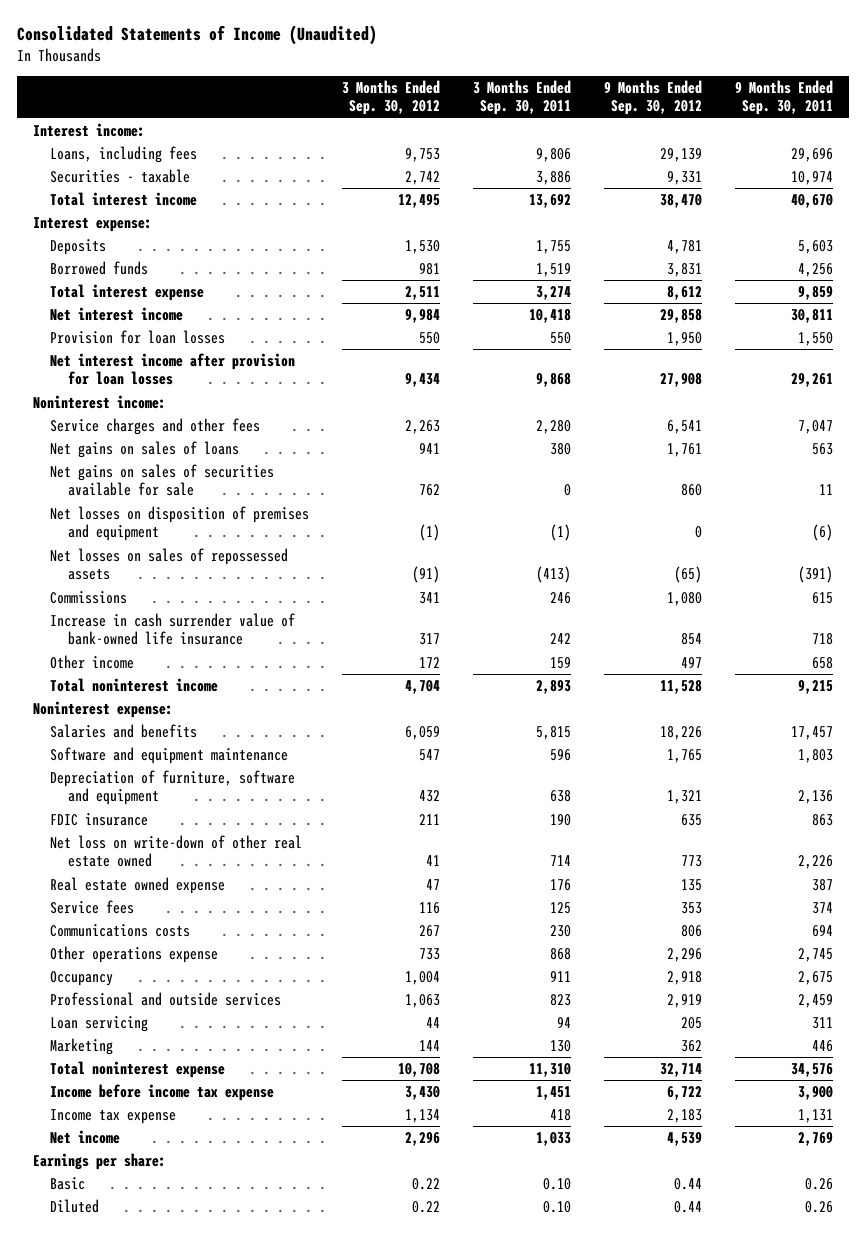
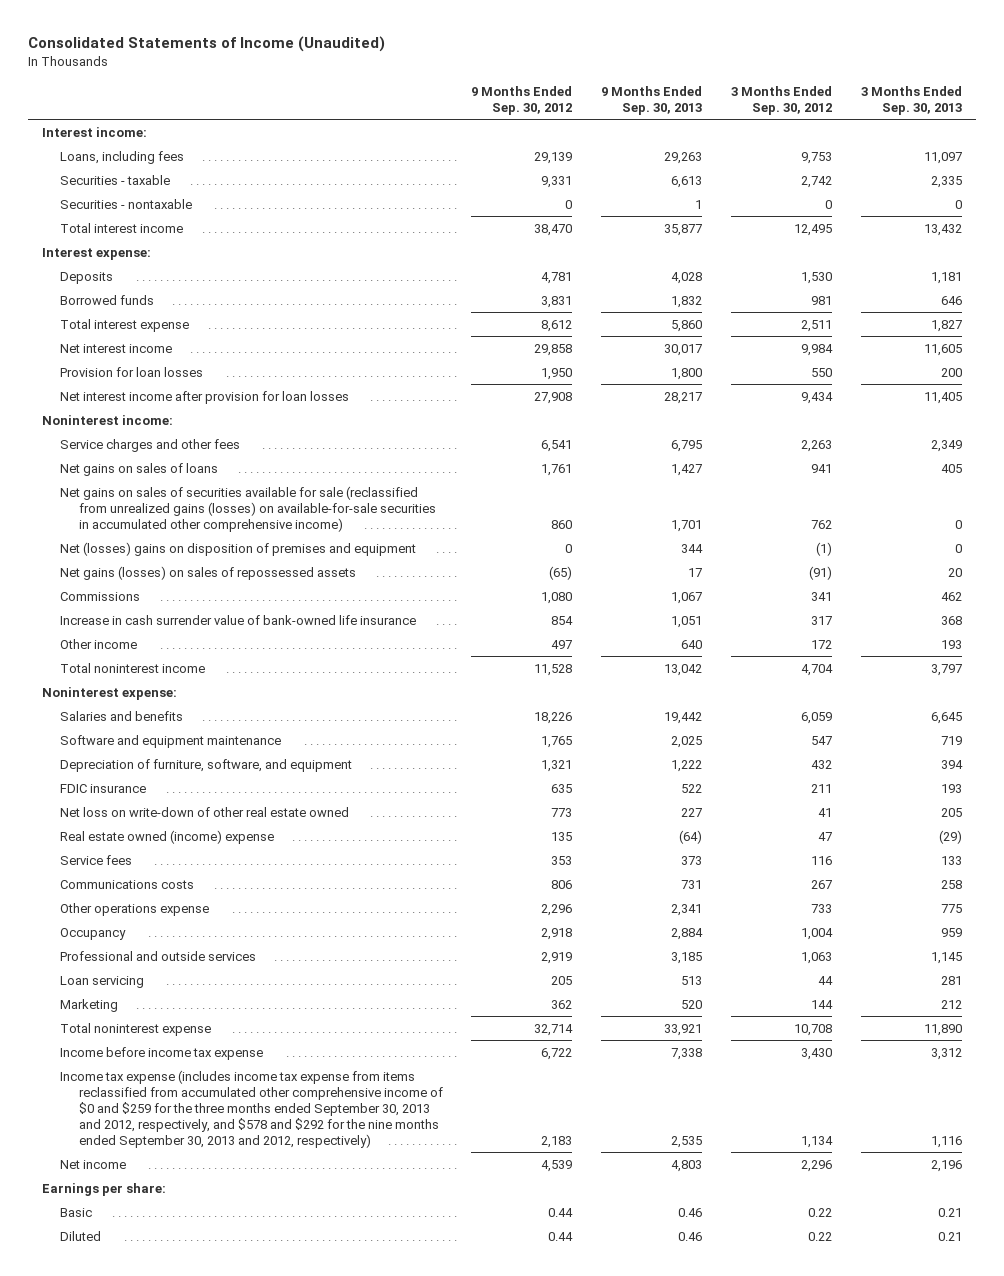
[473,80,572,116] 3 Months Ended Sep. 30, 2011 -> none
[735,80,834,116] 9 Months Ended Sep. 30, 2011 -> none
none -> [601,86,703,116] 9 Months Ended Sep. 30, 2013
none -> [860,86,962,116] 3 Months Ended Sep. 30, 2013
none -> [60,198,193,209] Securities - nontaxable
[50,464,275,497] Net gains on sales of securities available for sale -> [60,485,436,532] Net gains on sales of securities available for sale (reclassified from unrealized gains (losses) on available-for-sale securities in accumulated other comprehensive income)
[50,506,310,542] Net losses on disposition of premises and equipment -> [60,541,417,556] Net (losses) gains on disposition of premises and equipment
[50,548,289,581] Net losses on sales of repossessed assets -> [60,565,357,580] Net gains (losses) on sales of repossessed assets
[50,770,296,806] Depreciation of furniture, software and equipment -> [60,758,353,772] Depreciation of furniture, software, and equipment
[50,877,226,895] Real estate owned expense -> [60,829,275,844] Real estate owned (income) expense
[50,1109,177,1125] Income tax expense -> [60,1069,443,1149] Income tax expense (includes income tax expense from items reclassified from accumulated other comprehensive income of $0 and $259 for the three months ended September 30, 2013 and 2012, respectively, and $578 and $292 for the nine months ended September 30, 2013 and 2012, respectively)

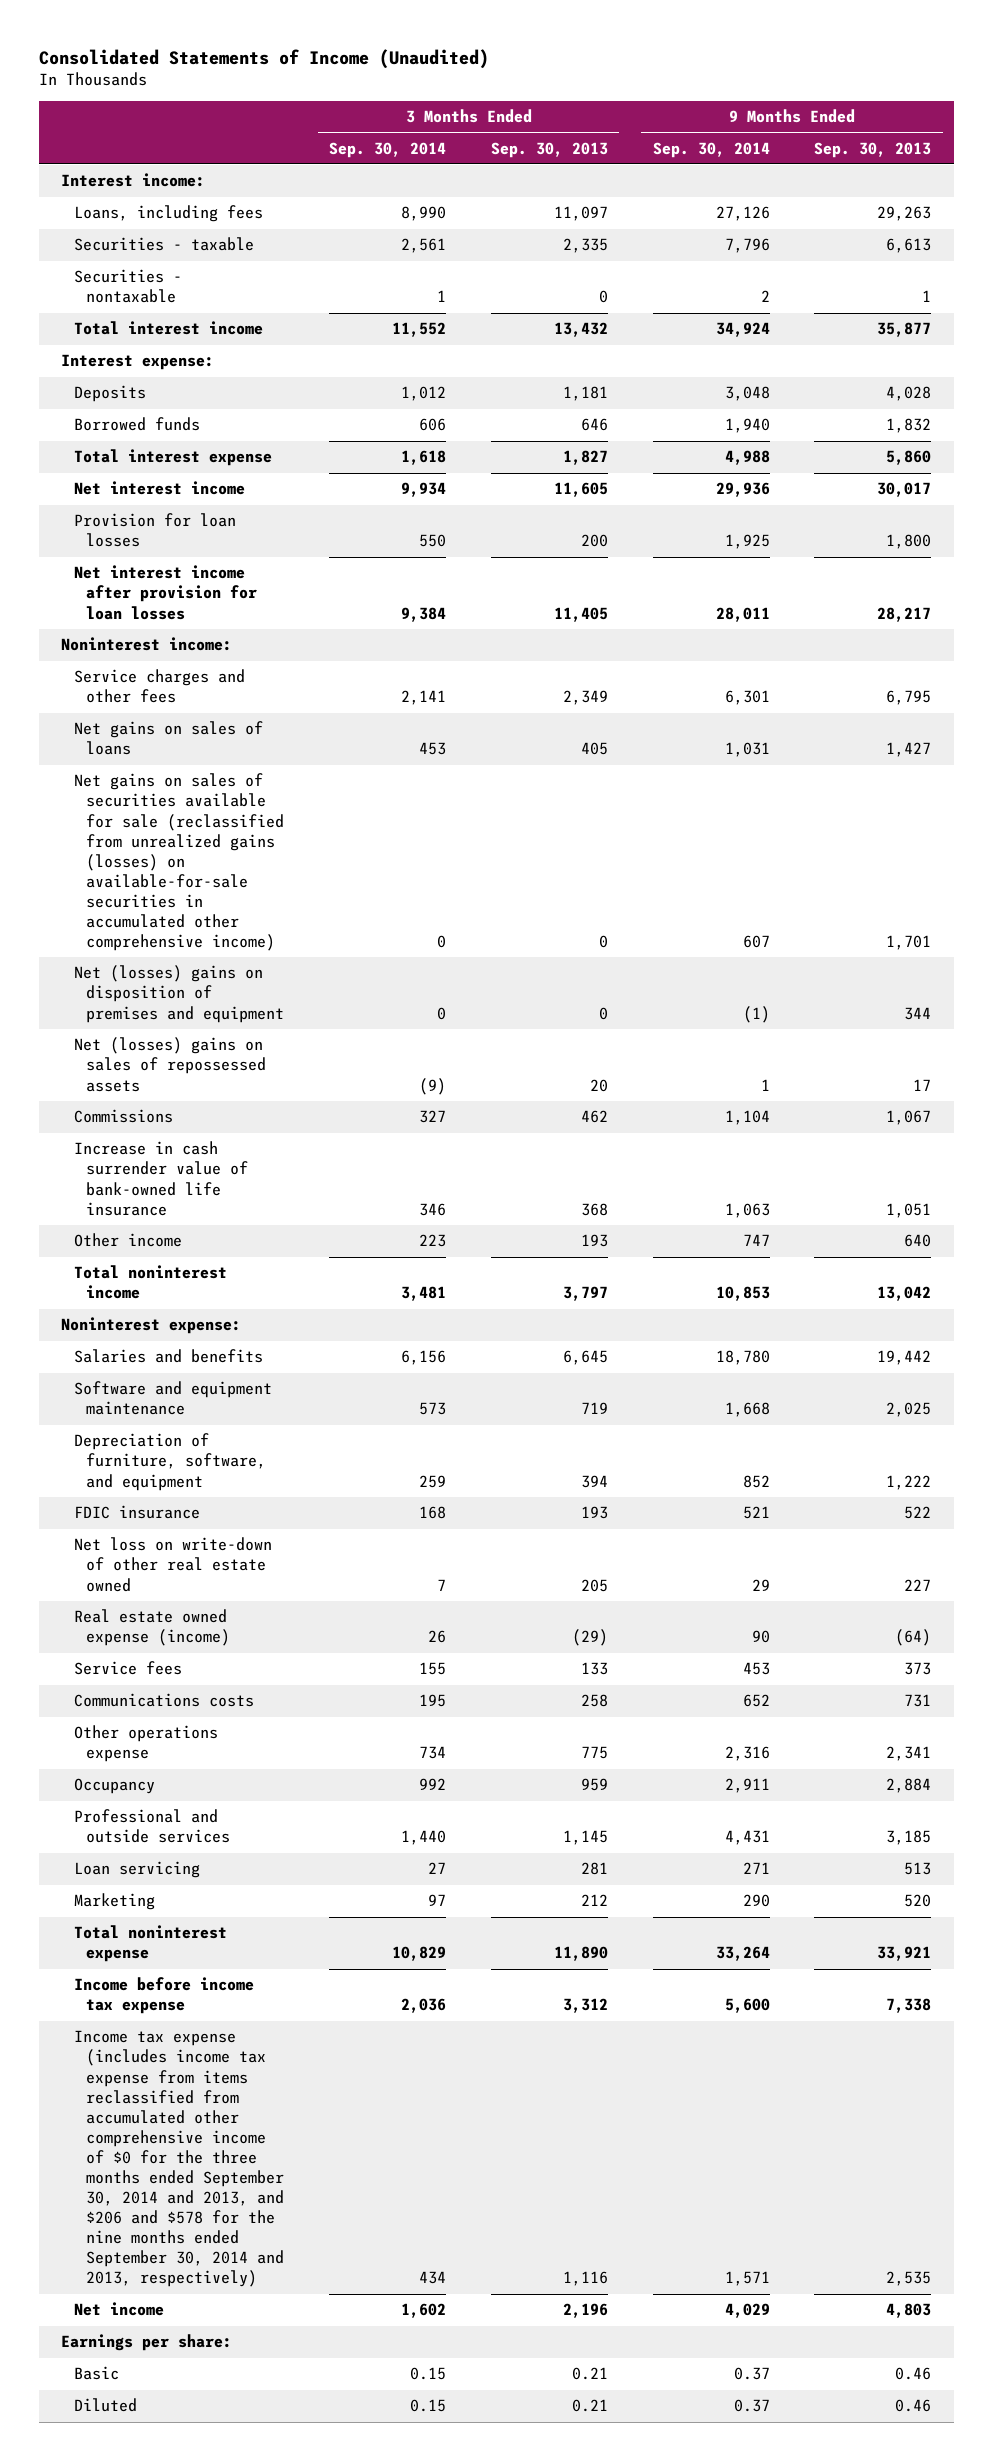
[471,86,573,116] 9 Months Ended Sep. 30, 2012 -> none
[730,86,832,116] 3 Months Ended Sep. 30, 2012 -> none
none -> [329,141,447,158] Sep. 30, 2014
none -> [652,141,770,158] Sep. 30, 2014
[60,565,357,580] Net gains (losses) on sales of repossessed assets -> [73,1037,267,1092] Net (losses) gains on sales of repossessed assets
[60,829,275,844] Real estate owned (income) expense -> [73,1609,231,1647] Real estate owned expense (income)
[60,1069,443,1149] Income tax expense (includes income tax expense from items reclassified from accumulated other comprehensive income of $0 and $259 for the three months ended September 30, 2013 and 2012, respectively, and $578 and $292 for the nine months ended September 30, 2013 and 2012, respectively) -> [73,2030,285,2288] Income tax expense (includes income tax expense from items reclassified from accumulated other comprehensive income of $0 for the three months ended September 30, 2014 and 2013, and $206 and $578 for the nine months ended September 30, 2014 and 2013, respectively)

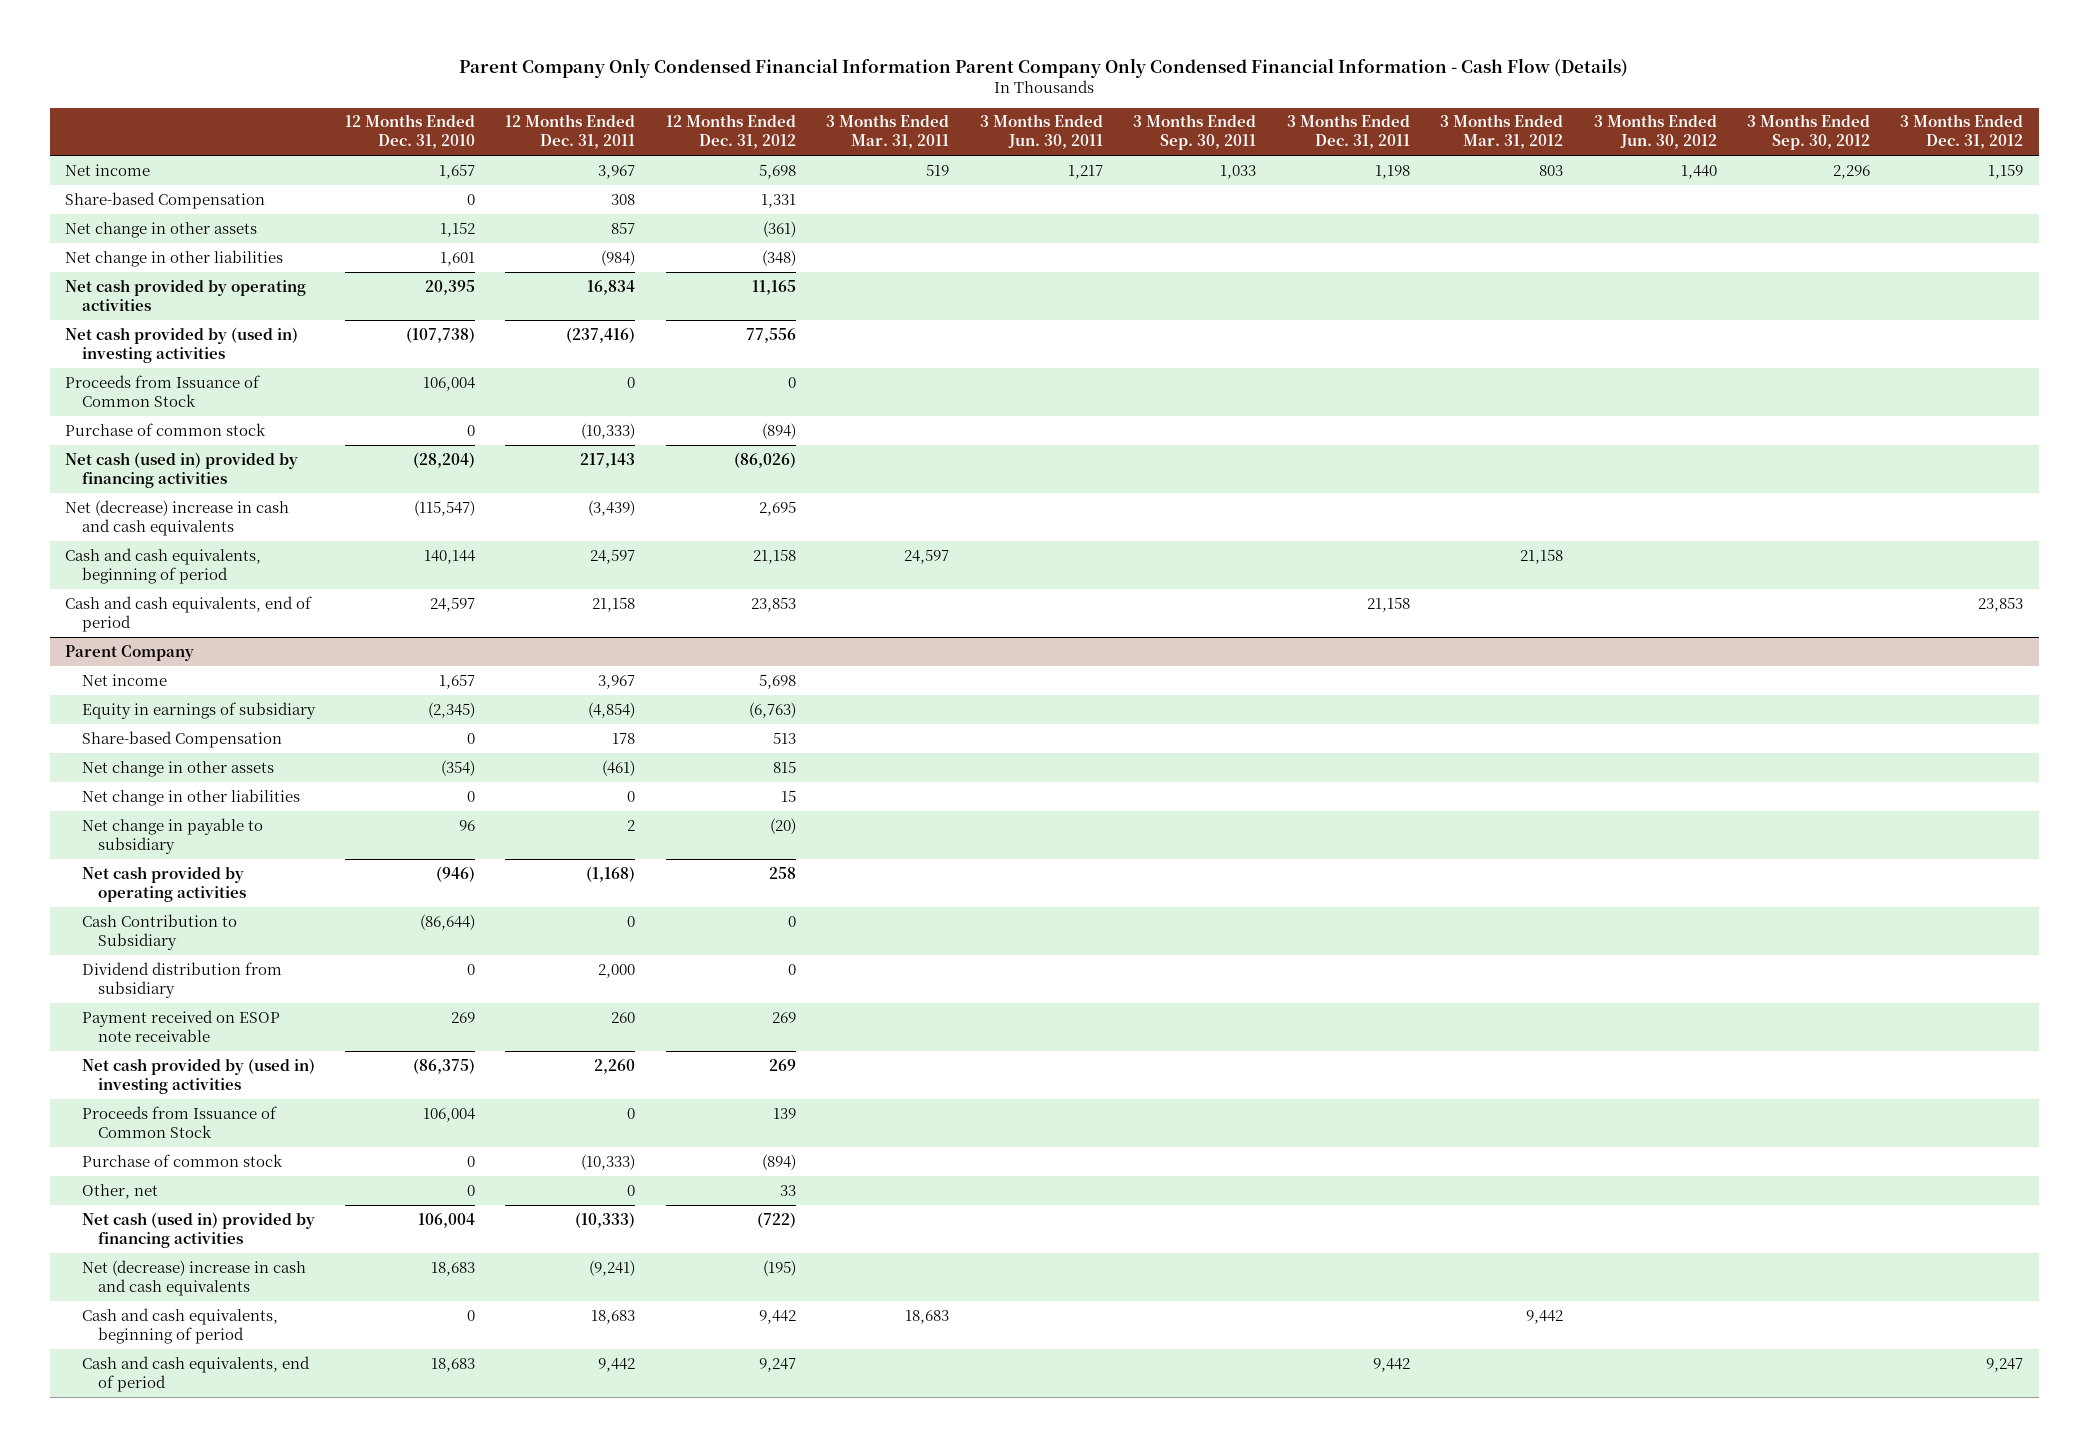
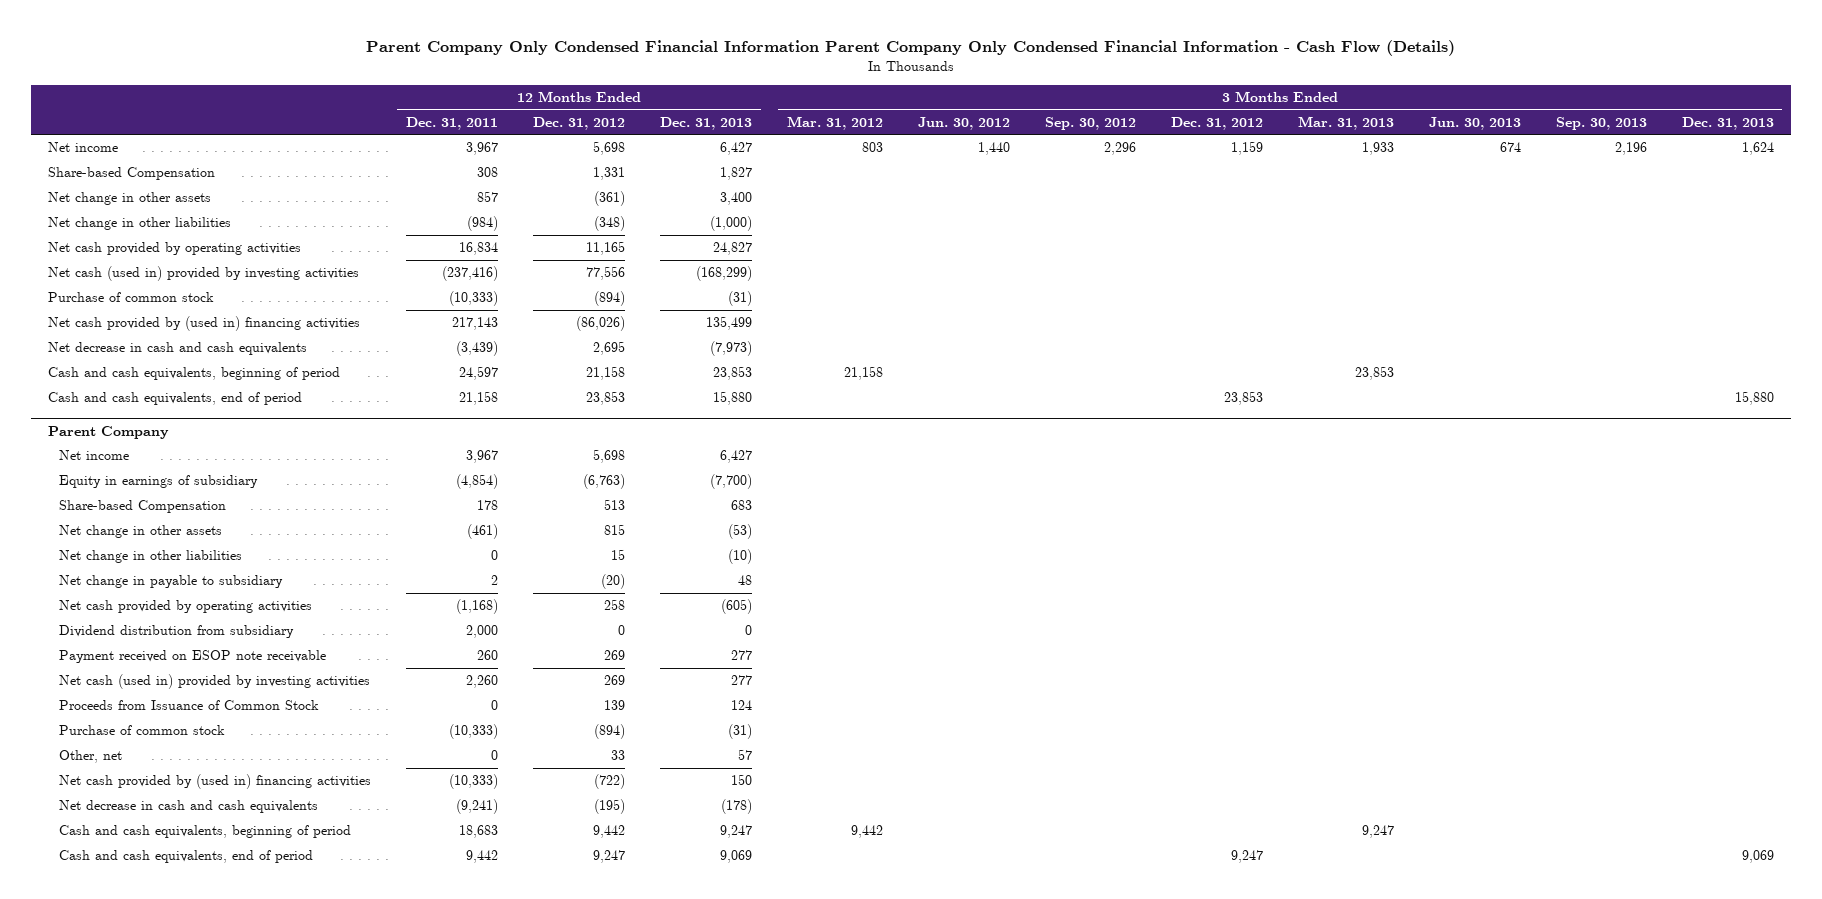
[344,114,475,150] 12 Months Ended Dec. 31, 2010 -> none
[826,114,950,150] 3 Months Ended Mar. 31, 2011 -> none
[979,114,1103,150] 3 Months Ended Jun. 30, 2011 -> none
[1133,114,1257,151] 3 Months Ended Sep. 30, 2011 -> none
[1286,114,1410,150] 3 Months Ended Dec. 31, 2011 -> none
none -> [660,116,753,130] Dec. 31, 2013
none -> [1297,115,1394,130] Mar. 31, 2013
none -> [1428,116,1521,130] Jun. 30, 2013
none -> [1555,116,1647,130] Sep. 30, 2013
none -> [1681,116,1774,130] Dec. 31, 2013
[64,374,260,407] Proceeds from Issuance of Common Stock -> none
[64,326,298,363] Net cash provided by (used in) investing activities -> [47,266,359,282] Net cash (used in) provided by investing activities
[64,451,298,488] Net cash (used in) provided by financing activities -> [47,316,360,332] Net cash provided by (used in) financing activities
[64,499,289,536] Net (decrease) increase in cash and cash equivalents -> [47,342,307,356] Net decrease in cash and cash equivalents
[81,913,237,950] Cash Contribution to Subsidiary -> none
[81,1057,315,1094] Net cash provided by (used in) investing activities -> [59,674,371,690] Net cash (used in) provided by investing activities
[81,1211,315,1248] Net cash (used in) provided by financing activities -> [59,774,372,790] Net cash provided by (used in) financing activities
[81,1259,306,1296] Net (decrease) increase in cash and cash equivalents -> [59,800,319,814] Net decrease in cash and cash equivalents

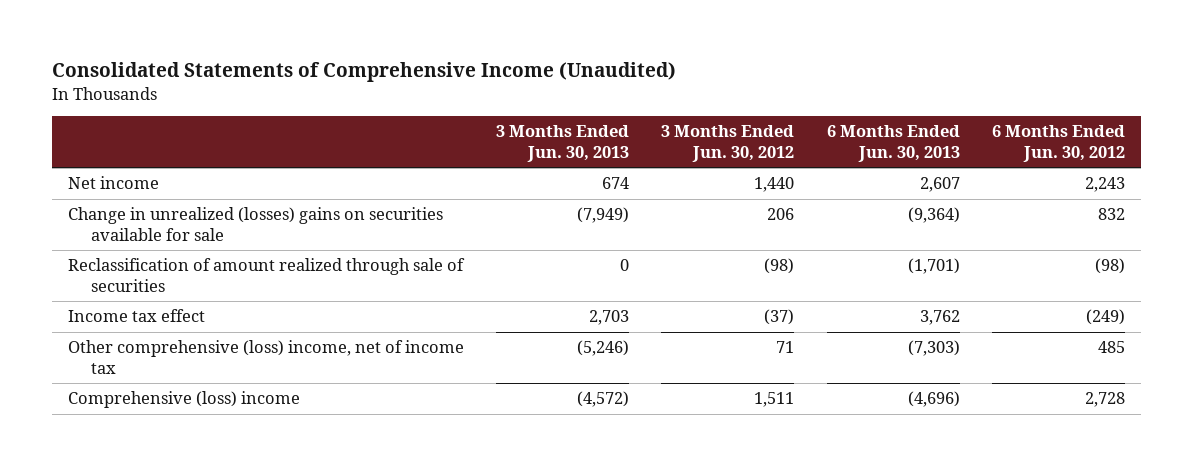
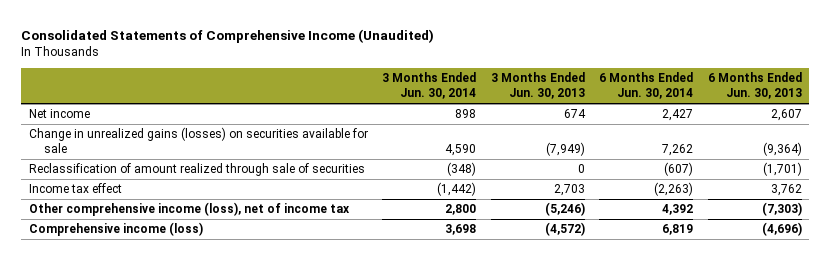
[661,125,795,162] 3 Months Ended Jun. 30, 2012 -> none
[991,125,1125,162] 6 Months Ended Jun. 30, 2012 -> none
none -> [382,72,477,100] 3 Months Ended Jun. 30, 2014
none -> [599,72,694,100] 6 Months Ended Jun. 30, 2014
[67,207,443,241] Change in unrealized (losses) gains on securities available for sale -> [28,127,368,154] Change in unrealized gains (losses) on securities available for sale
[67,340,464,374] Other comprehensive (loss) income, net of income tax -> [28,202,350,217] Other comprehensive income (loss), net of income tax
[67,391,300,409] Comprehensive (loss) income -> [28,222,203,237] Comprehensive income (loss)

